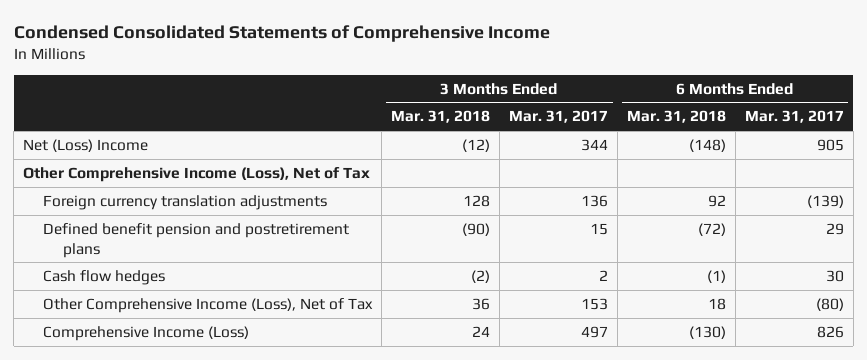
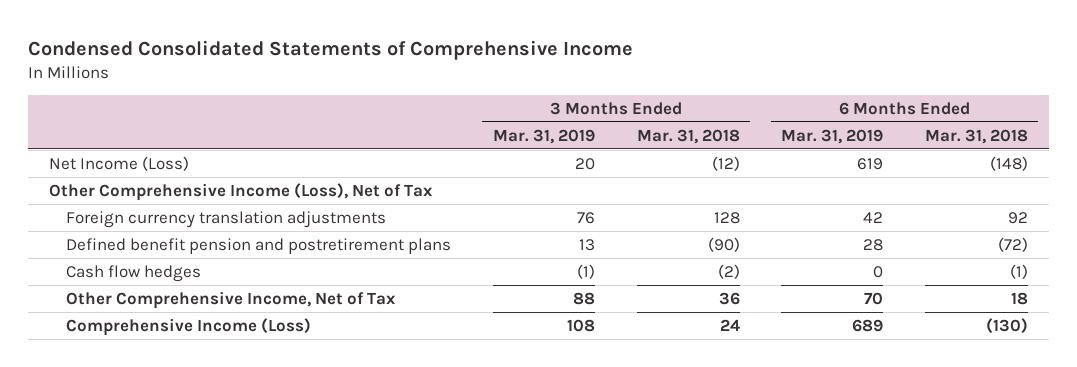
[508,110,608,124] Mar. 31, 2017 -> none
[744,110,844,124] Mar. 31, 2017 -> none
none -> [492,128,595,144] Mar. 31, 2019
none -> [781,128,884,144] Mar. 31, 2019
[23,138,149,152] Net (Loss) Income -> [48,155,189,171] Net Income (Loss)
[43,297,374,313] Other Comprehensive Income (Loss), Net of Tax -> [66,290,397,309] Other Comprehensive Income, Net of Tax

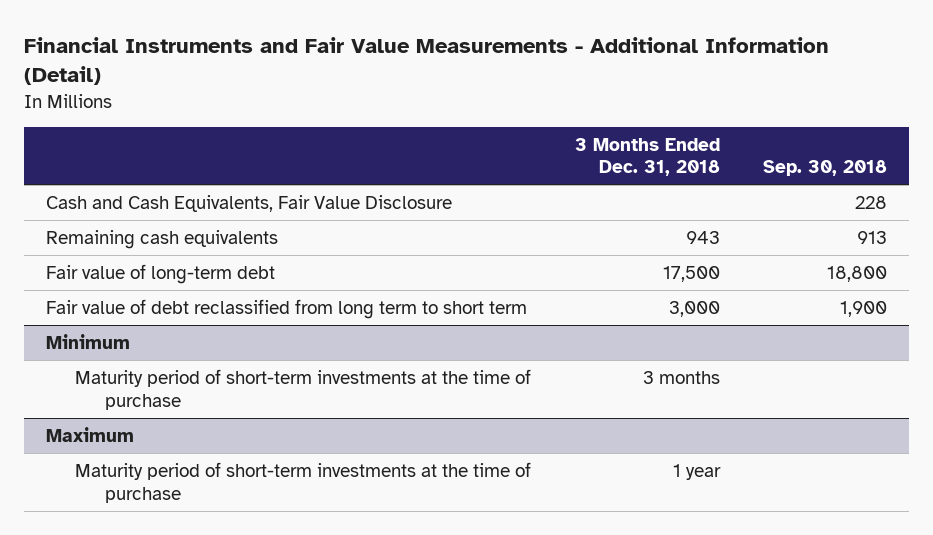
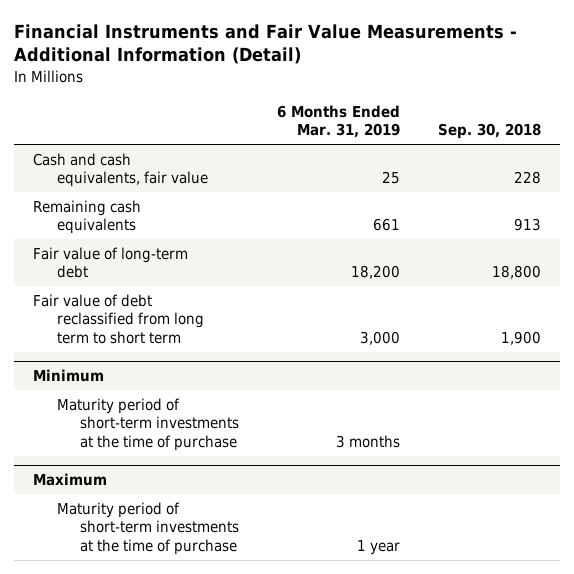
[574,137,720,177] 3 Months Ended Dec. 31, 2018 -> none
none -> [276,104,400,139] 6 Months Ended Mar. 31, 2019
[45,194,452,212] Cash and Cash Equivalents, Fair Value Disclosure -> [33,152,208,188] Cash and cash equivalents, fair value

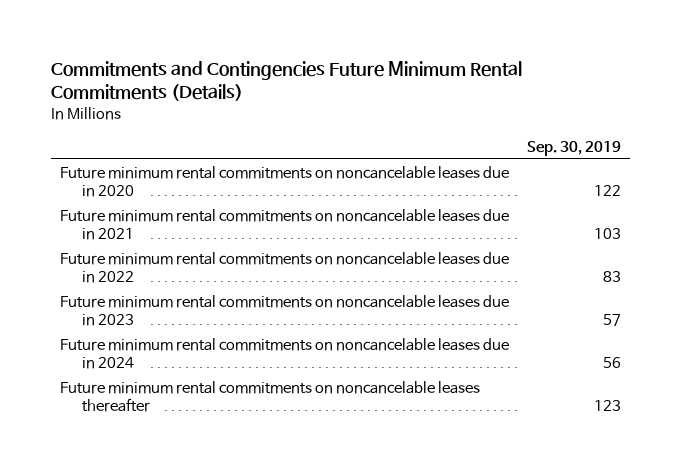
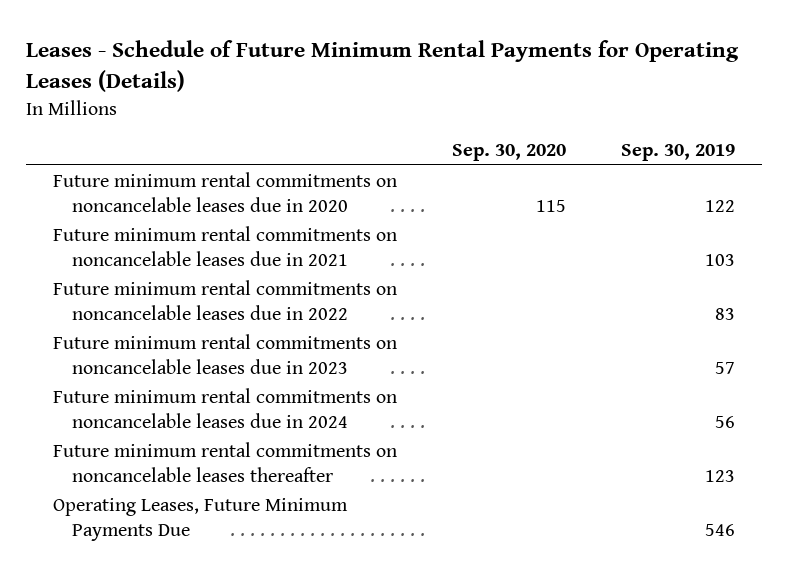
[51,60,523,102] Commitments and Contingencies Future Minimum Rental Commitments (Details) -> [25,39,739,93] Leases - Schedule of Future Minimum Rental Payments for Operating Leases (Details)
none -> [452,144,567,162] Sep. 30, 2020
none -> [53,498,349,541] Operating Leases, Future Minimum Payments Due

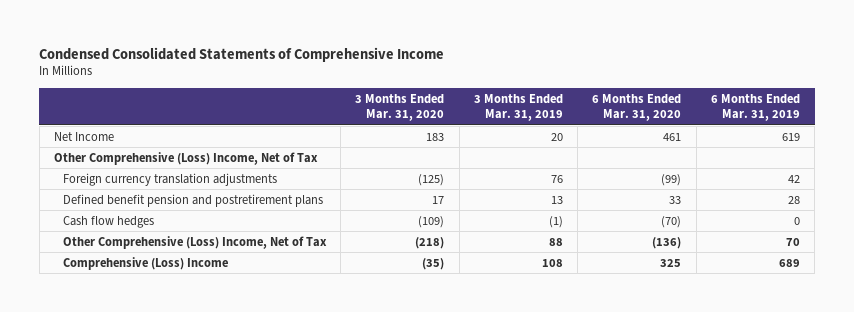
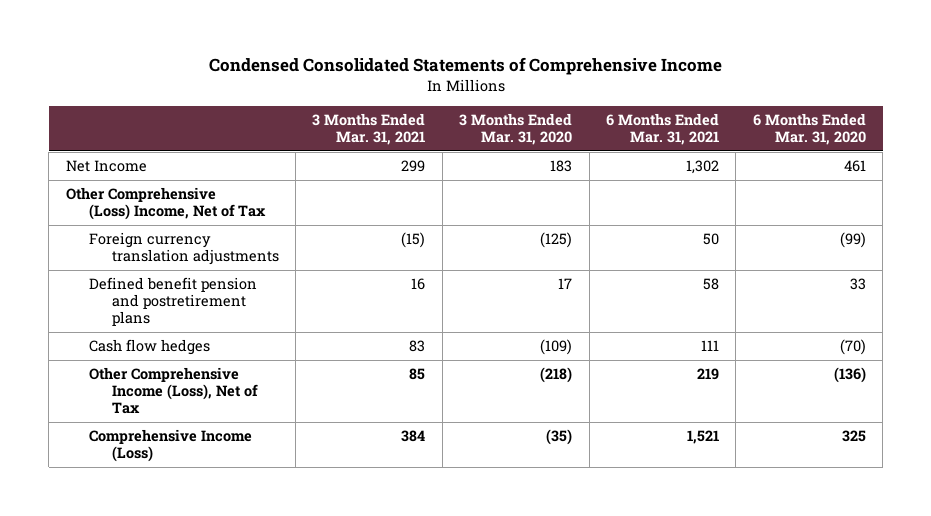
[473,93,563,122] 3 Months Ended Mar. 31, 2019 -> none
[710,93,800,122] 6 Months Ended Mar. 31, 2019 -> none
none -> [312,112,426,145] 3 Months Ended Mar. 31, 2021
none -> [605,112,719,145] 6 Months Ended Mar. 31, 2021
[62,235,327,249] Other Comprehensive (Loss) Income, Net of Tax -> [88,367,258,415] Other Comprehensive Income (Loss), Net of Tax
[62,256,228,270] Comprehensive (Loss) Income -> [88,429,252,463] Comprehensive Income (Loss)

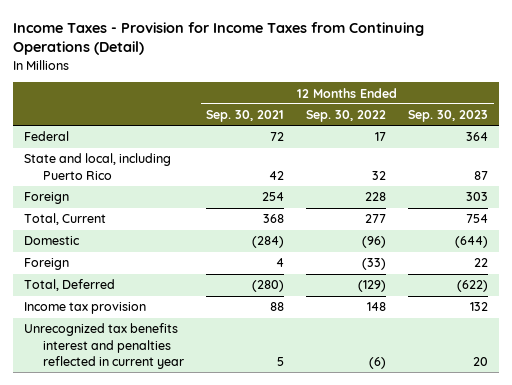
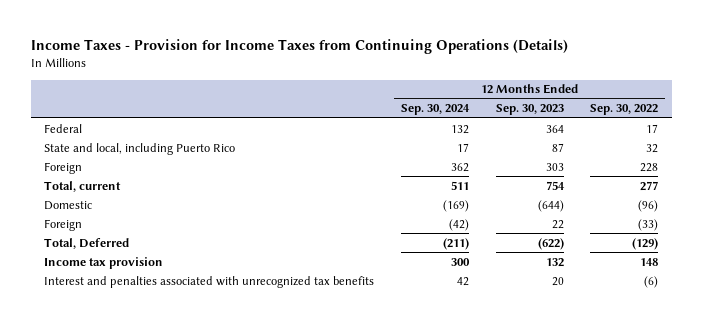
[12,21,424,56] Income Taxes - Provision for Income Taxes from Continuing Operations (Detail) -> [31,39,569,55] Income Taxes - Provision for Income Taxes from Continuing Operations (Details)
[206,110,285,123] Sep. 30, 2021 -> none
none -> [401,104,471,116] Sep. 30, 2024
[23,213,106,226] Total, Current -> [44,180,122,192] Total, current
[23,323,185,370] Unrecognized tax benefits interest and penalties reflected in current year -> [44,275,375,288] Interest and penalties associated with unrecognized tax benefits

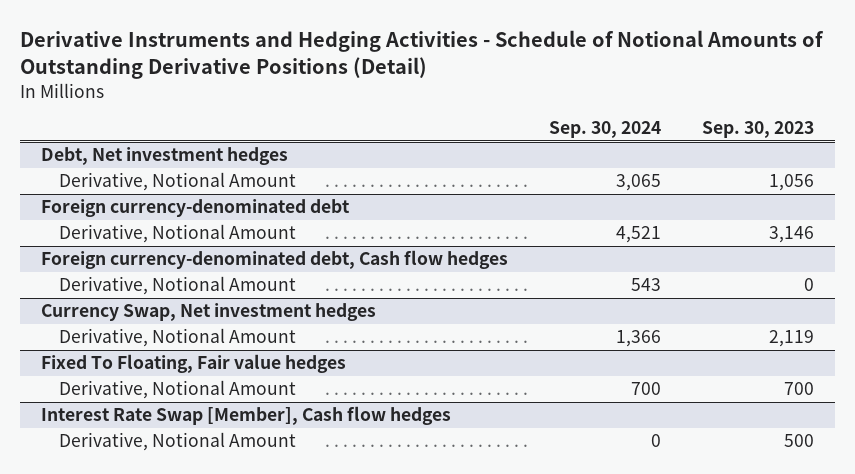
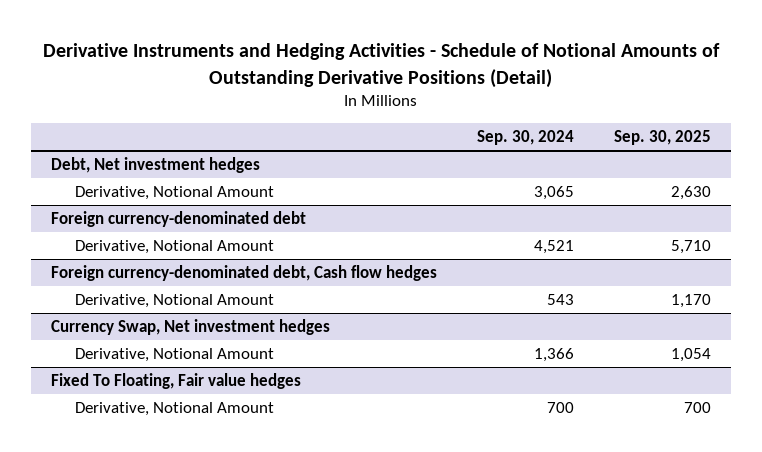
[702,121,815,139] Sep. 30, 2023 -> none
none -> [613,130,711,146] Sep. 30, 2025
[40,406,451,426] Interest Rate Swap [Member], Cash flow hedges -> none
[58,432,296,452] Derivative, Notional Amount -> none

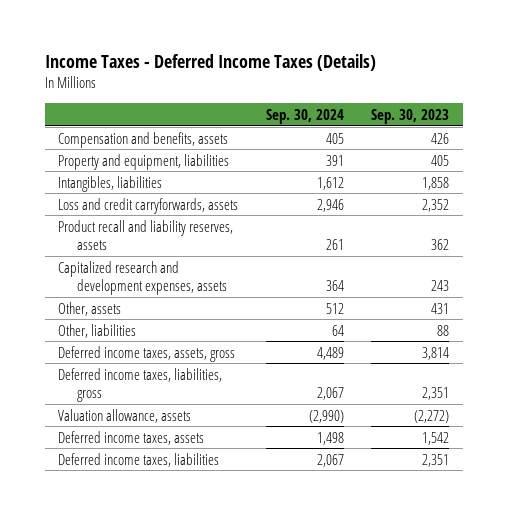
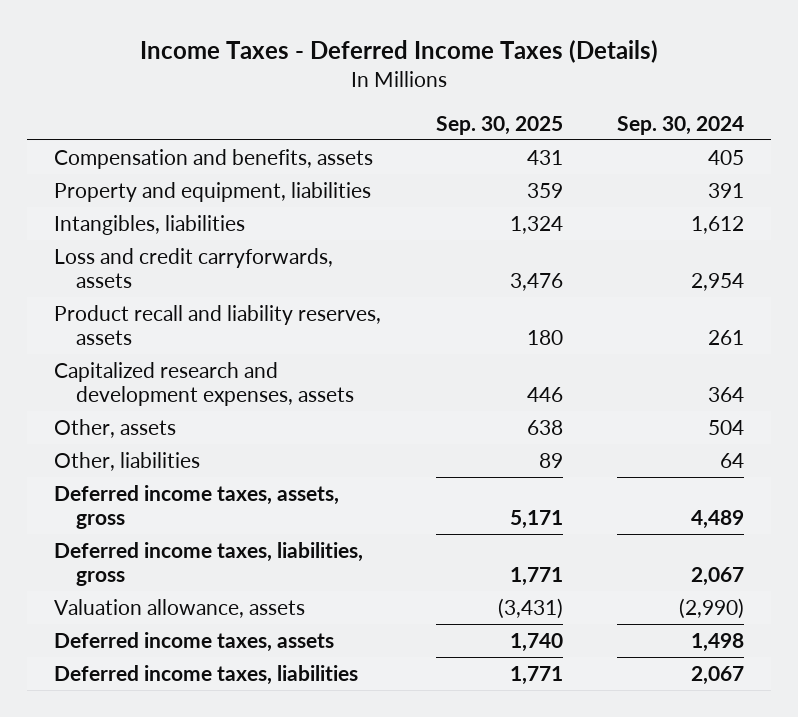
[371,109,450,125] Sep. 30, 2023 -> none
none -> [435,115,563,135] Sep. 30, 2025
[316,198,344,212] 2,946 -> [690,273,744,292] 2,954
[325,302,344,314] 512 -> [707,419,744,435] 504

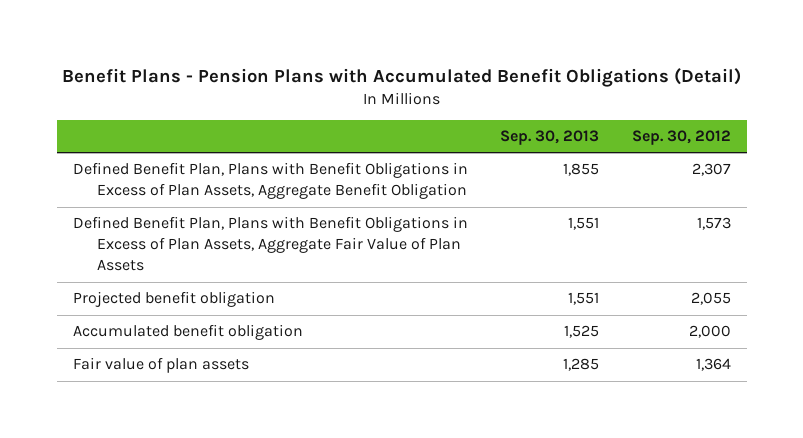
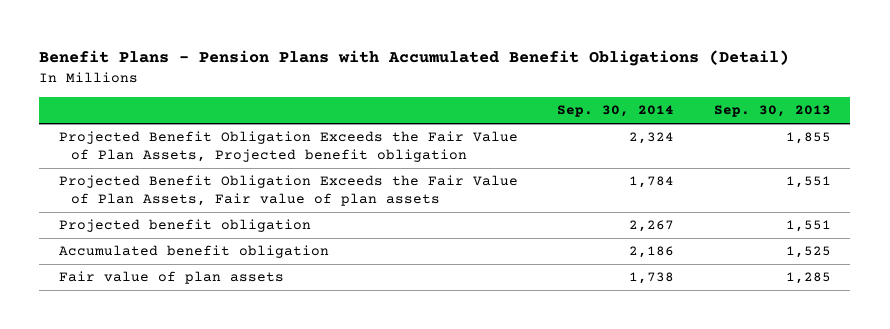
[631,130,731,146] Sep. 30, 2012 -> none
none -> [557,105,675,118] Sep. 30, 2014
[72,162,468,200] Defined Benefit Plan, Plans with Benefit Obligations in Excess of Plan Assets, Aggregate Benefit Obligation -> [58,131,518,162] Projected Benefit Obligation Exceeds the Fair Value of Plan Assets, Projected benefit obligation
[72,216,468,272] Defined Benefit Plan, Plans with Benefit Obligations in Excess of Plan Assets, Aggregate Fair Value of Plan Assets -> [58,175,518,206] Projected Benefit Obligation Exceeds the Fair Value of Plan Assets, Fair value of plan assets

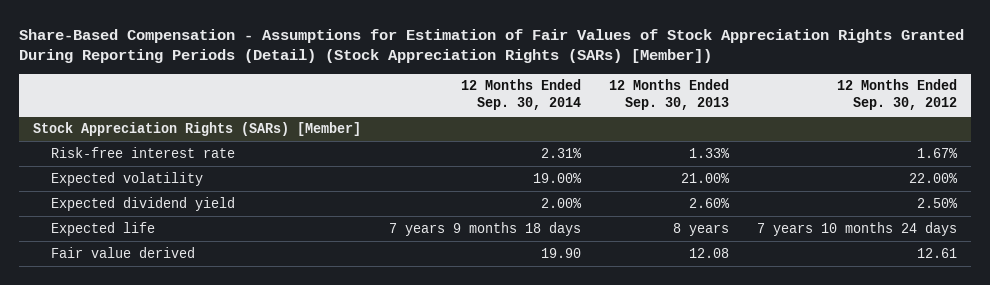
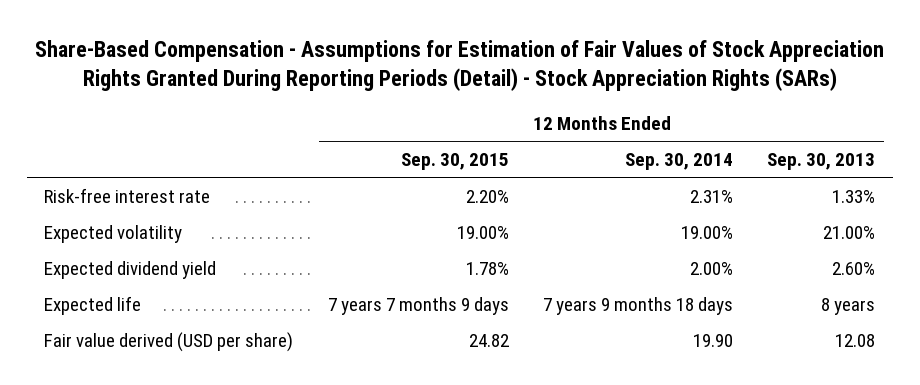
[19,28,965,64] Share-Based Compensation - Assumptions for Estimation of Fair Values of Stock Appreciation Rights Granted During Reporting Periods (Detail) (Stock Appreciation Rights (SARs) [Member]) -> [34,39,884,92] Share-Based Compensation - Assumptions for Estimation of Fair Values of Stock Appreciation Rights Granted During Reporting Periods (Detail) - Stock Appreciation Rights (SARs)
[836,79,957,111] 12 Months Ended Sep. 30, 2012 -> none
none -> [400,153,509,171] Sep. 30, 2015
[33,121,362,136] Stock Appreciation Rights (SARs) [Member] -> none
[50,246,195,258] Fair value derived -> [44,331,294,352] Fair value derived (USD per share)

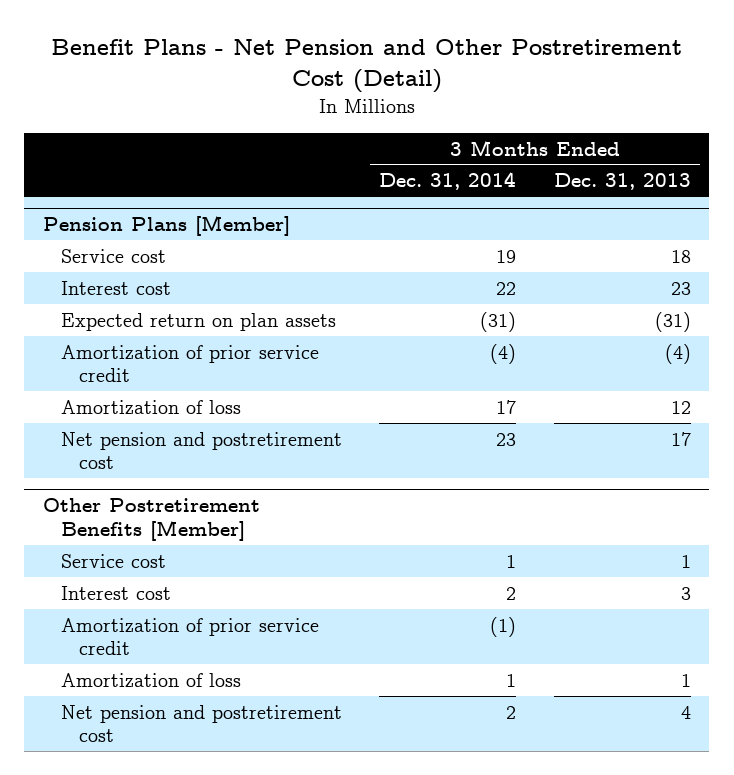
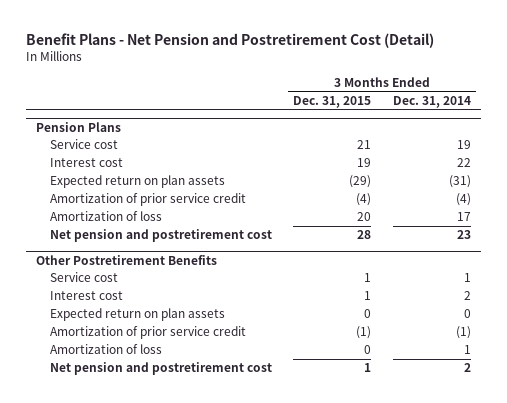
[50,39,682,94] Benefit Plans - Net Pension and Other Postretirement Cost (Detail) -> [25,32,434,48] Benefit Plans - Net Pension and Postretirement Cost (Detail)
[553,173,691,191] Dec. 31, 2013 -> none
none -> [293,95,372,108] Dec. 31, 2015
[43,215,291,237] Pension Plans [Member] -> [36,121,122,132] Pension Plans
[43,498,261,541] Other Postretirement Benefits [Member] -> [36,254,218,265] Other Postretirement Benefits
none -> [49,308,225,322] Expected return on plan assets

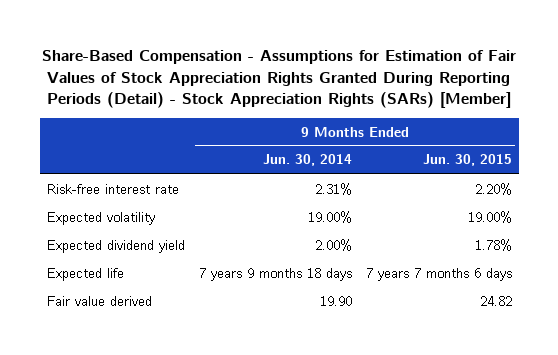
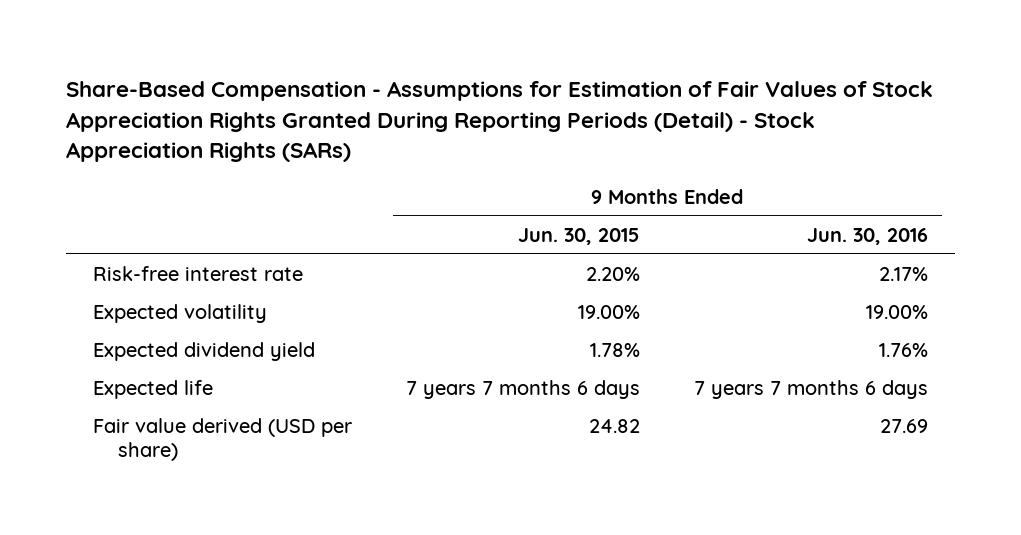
[42,50,517,109] Share-Based Compensation - Assumptions for Estimation of Fair Values of Stock Appreciation Rights Granted During Reporting Periods (Detail) - Stock Appreciation Rights (SARs) [Member] -> [66,80,934,163] Share-Based Compensation - Assumptions for Estimation of Fair Values of Stock Appreciation Rights Granted During Reporting Periods (Detail) - Stock Appreciation Rights (SARs)
[262,154,352,167] Jun. 30, 2014 -> none
none -> [807,227,929,245] Jun. 30, 2016
[46,295,152,306] Fair value derived -> [93,417,353,462] Fair value derived (USD per share)

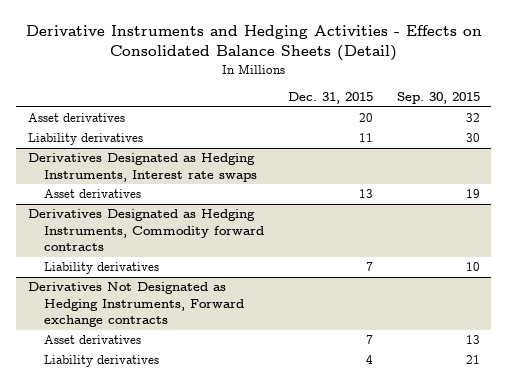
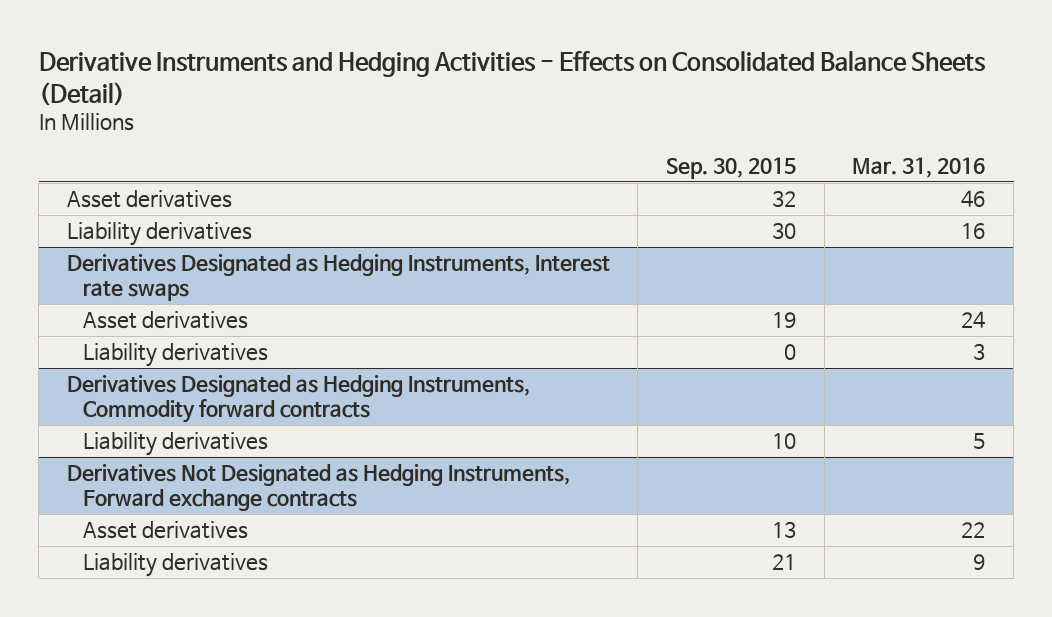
[287,92,373,105] Dec. 31, 2015 -> none
none -> [852,157,986,179] Mar. 31, 2016
none -> [82,343,268,368] Liability derivatives

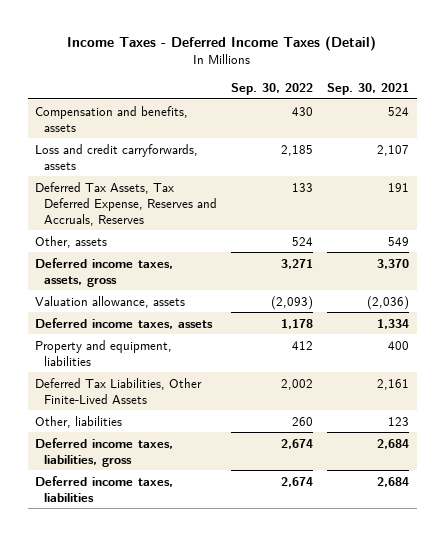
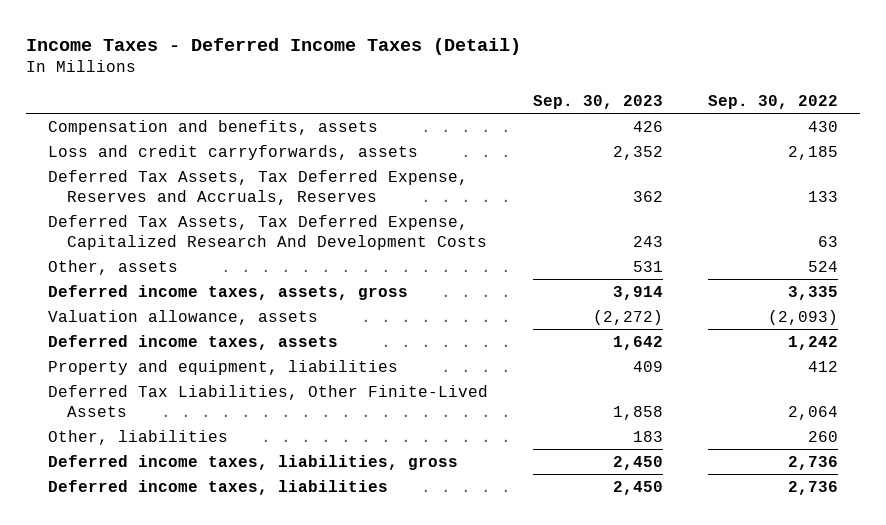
[327,82,410,95] Sep. 30, 2021 -> none
none -> [532,94,663,109] Sep. 30, 2023
none -> [48,214,487,250] Deferred Tax Assets, Tax Deferred Expense, Capitalized Research And Development Costs
[281,258,314,269] 3,271 -> [787,285,838,300] 3,335
[281,318,314,329] 1,178 -> [787,335,838,350] 1,242
[281,378,314,390] 2,002 -> [787,405,838,420] 2,064
[281,438,314,449] 2,674 -> [787,455,838,470] 2,736
[281,476,314,487] 2,674 -> [787,480,838,495] 2,736

